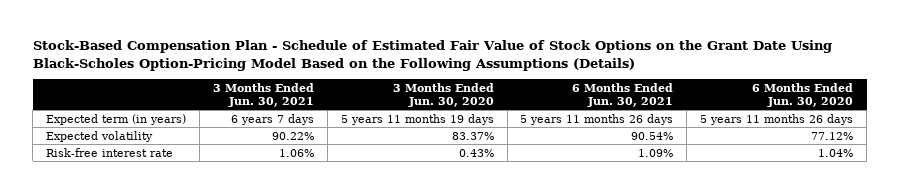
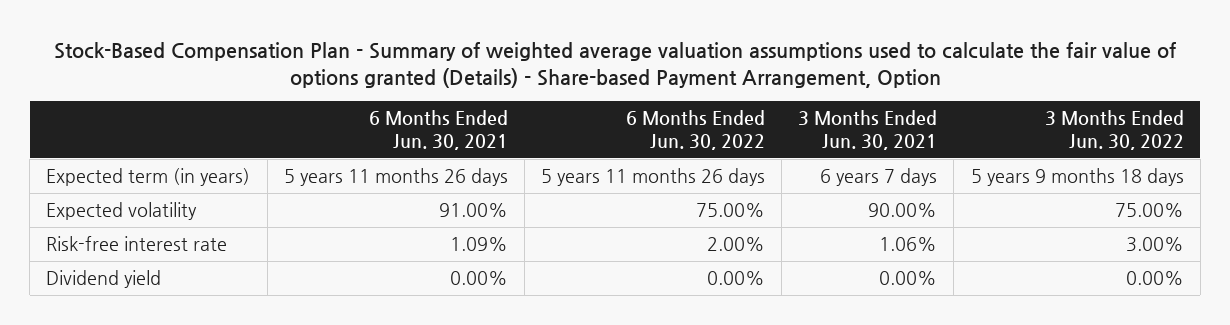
[32,40,832,71] Stock-Based Compensation Plan - Schedule of Estimated Fair Value of Stock Options on the Grant Date Using Black-Scholes Option-Pricing Model Based on the Following Assumptions (Details) -> [53,41,1176,88] Stock-Based Compensation Plan - Summary of weighted average valuation assumptions used to calculate the fair value of options granted (Details) - Share-based Payment Arrangement, Option
[392,82,494,107] 3 Months Ended Jun. 30, 2020 -> none
[752,82,854,107] 6 Months Ended Jun. 30, 2020 -> none
none -> [625,110,765,150] 6 Months Ended Jun. 30, 2022
none -> [1044,110,1184,150] 3 Months Ended Jun. 30, 2022
[271,131,314,140] 90.22% -> [868,203,938,218] 90.00%
[631,131,674,140] 90.54% -> [438,203,508,218] 91.00%
none -> [46,270,162,289] Dividend yield

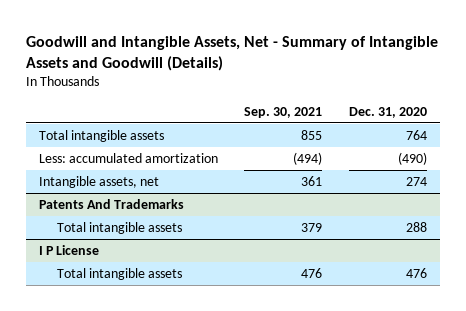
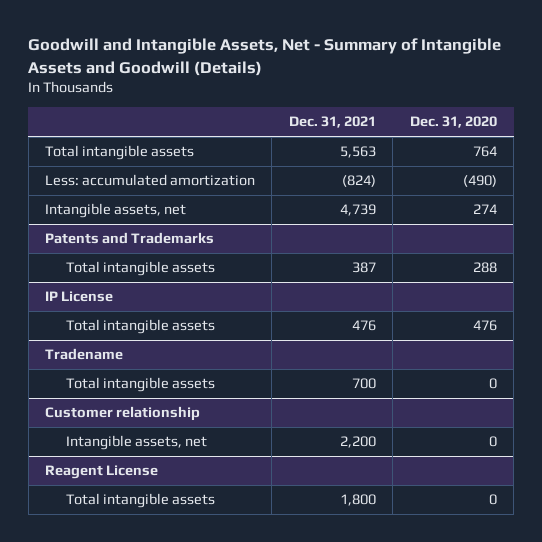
[244,106,323,118] Sep. 30, 2021 -> none
none -> [288,116,376,129] Dec. 31, 2021
[39,198,185,209] Patents And Trademarks -> [45,232,215,245] Patents and Trademarks
[39,244,100,255] I P License -> [45,291,114,303] IP License
none -> [45,348,124,361] Tradename
none -> [65,377,215,393] Total intangible assets
none -> [45,406,201,422] Customer relationship
none -> [65,435,207,451] Intangible assets, net
none -> [45,465,159,480] Reagent License
none -> [65,493,215,509] Total intangible assets

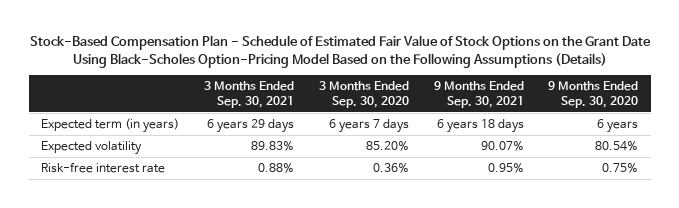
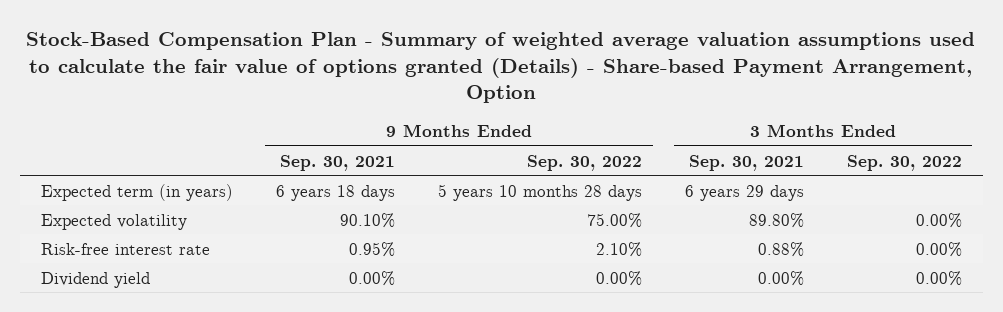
[29,35,651,68] Stock-Based Compensation Plan - Schedule of Estimated Fair Value of Stock Options on the Grant Date Using Black-Scholes Option-Pricing Model Based on the Following Assumptions (Details) -> [26,32,976,104] Stock-Based Compensation Plan - Summary of weighted average valuation assumptions used to calculate the fair value of options granted (Details) - Share-based Payment Arrangement, Option
[318,81,409,108] 3 Months Ended Sep. 30, 2020 -> none
[548,81,639,108] 9 Months Ended Sep. 30, 2020 -> none
none -> [526,154,642,171] Sep. 30, 2022
none -> [846,154,962,171] Sep. 30, 2022
[250,141,294,152] 89.83% -> [748,212,804,228] 89.80%
[480,141,524,152] 90.07% -> [340,212,396,228] 90.10%
none -> [41,271,151,288] Dividend yield

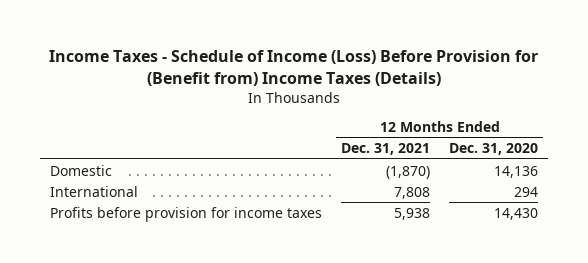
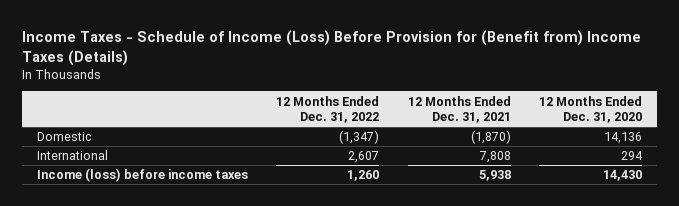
none -> [276,95,380,123] 12 Months Ended Dec. 31, 2022
[50,206,323,222] Profits before provision for income taxes -> [36,168,248,183] Income (loss) before income taxes

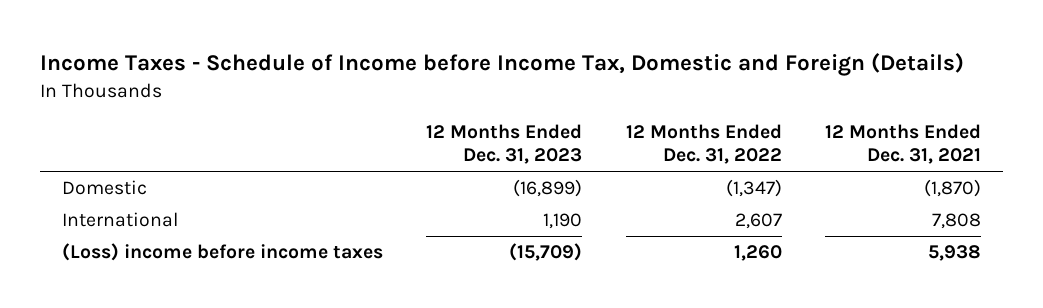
[22,30,642,66] Income Taxes - Schedule of Income (Loss) Before Provision for (Benefit from) Income Taxes (Details) -> [39,53,964,77] Income Taxes - Schedule of Income before Income Tax, Domestic and Foreign (Details)
[539,95,643,123] 12 Months Ended Dec. 31, 2020 -> none
none -> [426,124,583,165] 12 Months Ended Dec. 31, 2023
[36,168,248,183] Income (loss) before income taxes -> [61,242,383,261] (Loss) income before income taxes

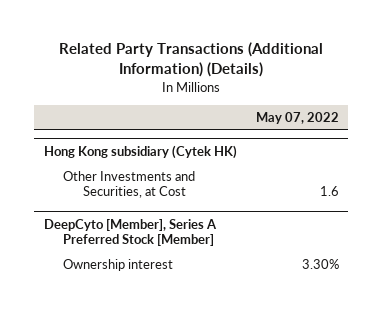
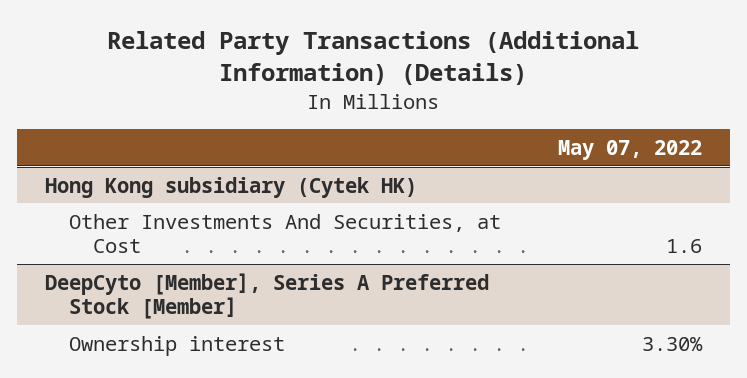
[63,171,196,199] Other Investments and Securities, at Cost -> [69,213,502,253] Other Investments And Securities, at Cost

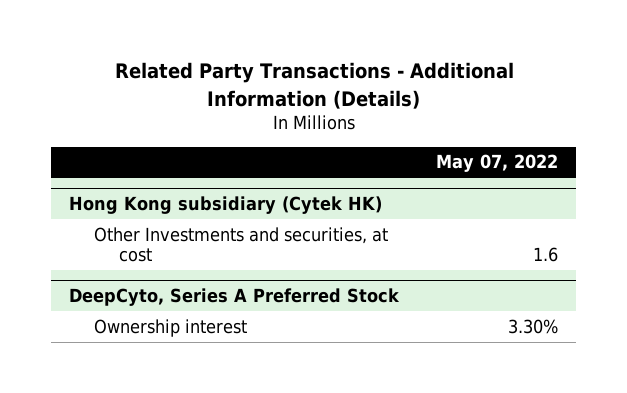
[107,30,640,85] Related Party Transactions (Additional Information) (Details) -> [114,62,514,109] Related Party Transactions - Additional Information (Details)
[69,213,502,253] Other Investments And Securities, at Cost -> [94,226,389,263] Other Investments and securities, at cost
[45,272,490,319] DeepCyto [Member], Series A Preferred Stock [Member] -> [69,287,401,306] DeepCyto, Series A Preferred Stock

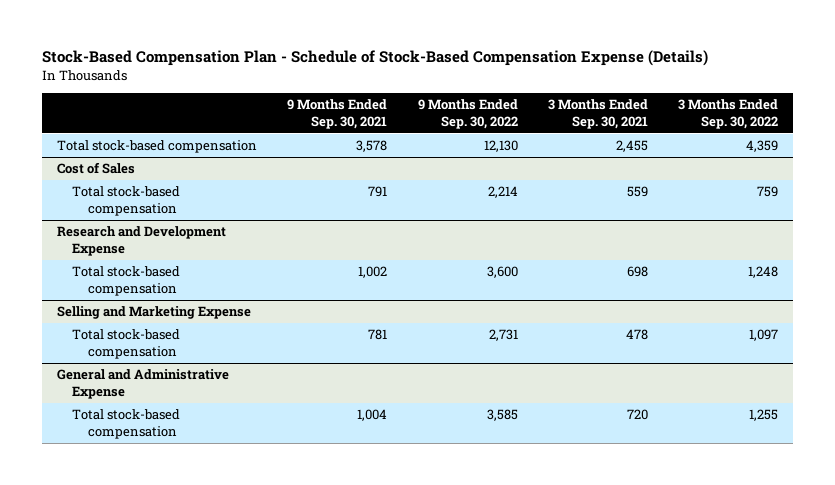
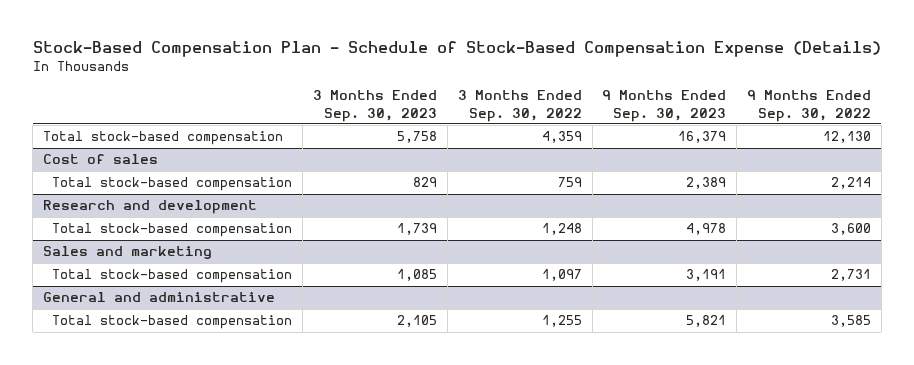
[287,98,388,129] 9 Months Ended Sep. 30, 2021 -> none
[547,98,648,129] 3 Months Ended Sep. 30, 2021 -> none
none -> [312,90,437,122] 3 Months Ended Sep. 30, 2023
none -> [602,90,727,122] 9 Months Ended Sep. 30, 2023
[56,162,135,175] Cost of Sales -> [42,154,158,165] Cost of sales
[56,226,226,257] Research and Development Expense -> [42,200,257,215] Research and development
[56,306,251,320] Selling and Marketing Expense -> [42,246,212,260] Sales and marketing
[56,369,229,400] General and Administrative Expense -> [42,292,275,303] General and administrative

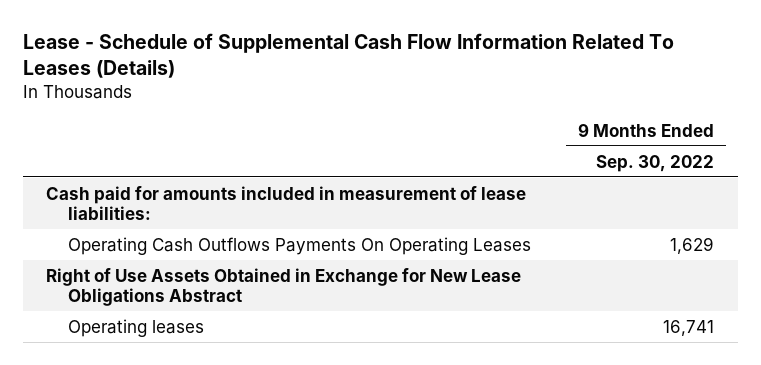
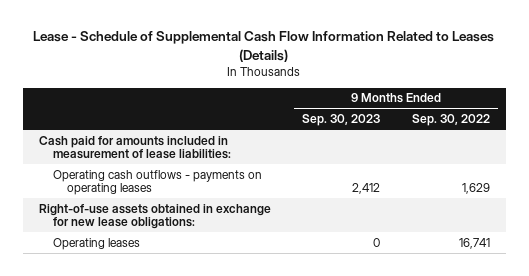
[22,32,674,79] Lease - Schedule of Supplemental Cash Flow Information Related To Leases (Details) -> [33,31,495,62] Lease - Schedule of Supplemental Cash Flow Information Related to Leases (Details)
none -> [302,114,381,127] Sep. 30, 2023
[67,236,531,255] Operating Cash Outflows Payments On Operating Leases -> [52,169,262,196] Operating cash outflows - payments on operating leases
[46,267,522,306] Right of Use Assets Obtained in Exchange for New Lease Obligations Abstract -> [38,203,271,230] Right-of-use assets obtained in exchange for new lease obligations:

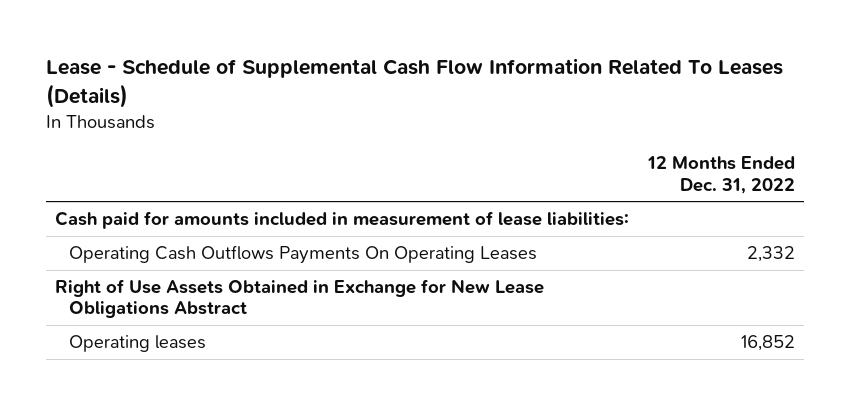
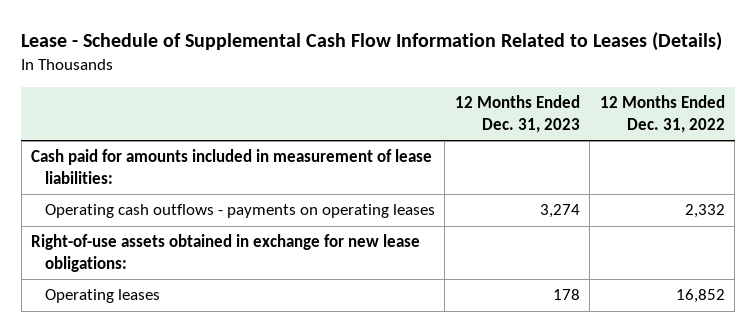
[45,58,783,108] Lease - Schedule of Supplemental Cash Flow Information Related To Leases (Details) -> [21,32,723,52] Lease - Schedule of Supplemental Cash Flow Information Related to Leases (Details)
none -> [454,95,580,134] 12 Months Ended Dec. 31, 2023
[68,245,537,265] Operating Cash Outflows Payments On Operating Leases -> [44,204,435,219] Operating cash outflows - payments on operating leases
[54,279,544,319] Right of Use Assets Obtained in Exchange for New Lease Obligations Abstract -> [31,234,421,273] Right-of-use assets obtained in exchange for new lease obligations:

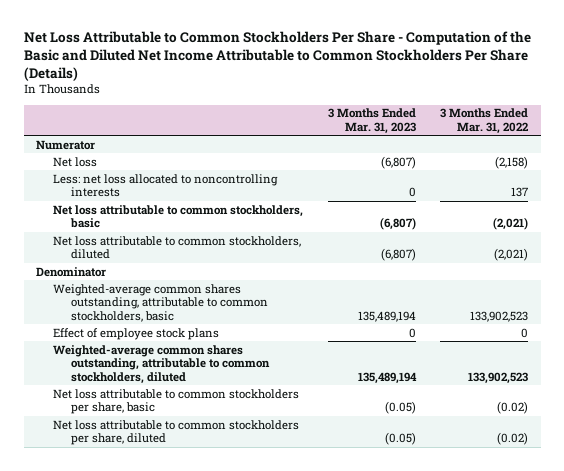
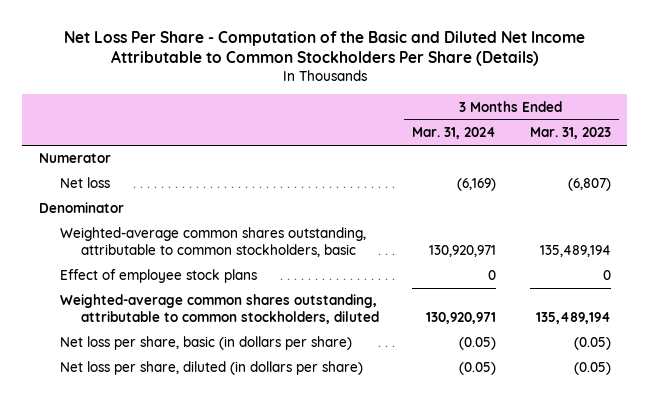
[23,30,531,81] Net Loss Attributable to Common Stockholders Per Share - Computation of the Basic and Diluted Net Income Attributable to Common Stockholders Per Share (Details) -> [63,30,585,67] Net Loss Per Share - Computation of the Basic and Diluted Net Income Attributable to Common Stockholders Per Share (Details)
[440,108,529,134] 3 Months Ended Mar. 31, 2022 -> none
none -> [412,127,497,140] Mar. 31, 2024
[53,173,279,198] Less: net loss allocated to noncontrolling interests -> none
[53,204,304,229] Net loss attributable to common stockholders, basic -> none
[53,235,302,260] Net loss attributable to common stockholders, diluted -> none
[53,388,300,415] Net loss attributable to common stockholders per share, basic -> [59,336,352,351] Net loss per share, basic (in dollars per share)
[53,419,300,446] Net loss attributable to common stockholders per share, diluted -> [59,361,363,376] Net loss per share, diluted (in dollars per share)

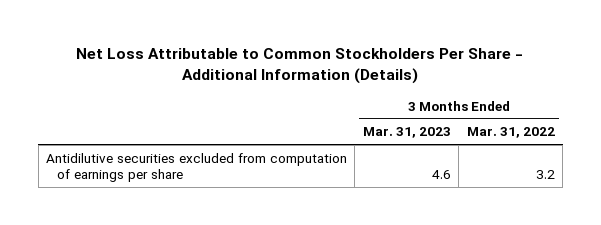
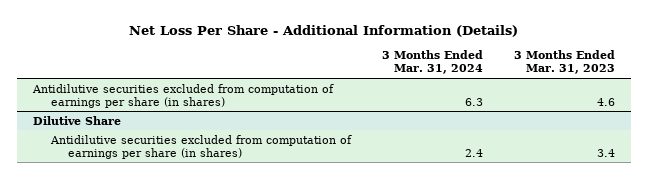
[76,47,524,84] Net Loss Attributable to Common Stockholders Per Share - Additional Information (Details) -> [129,24,519,37] Net Loss Per Share - Additional Information (Details)
[466,127,555,139] Mar. 31, 2022 -> none
none -> [382,50,484,75] 3 Months Ended Mar. 31, 2024
[46,152,348,182] Antidilutive securities excluded from computation of earnings per share -> [31,83,334,108] Antidilutive securities excluded from computation of earnings per share (in shares)
none -> [32,115,121,125] Dilutive Share
none -> [49,134,352,159] Antidilutive securities excluded from computation of earnings per share (in shares)

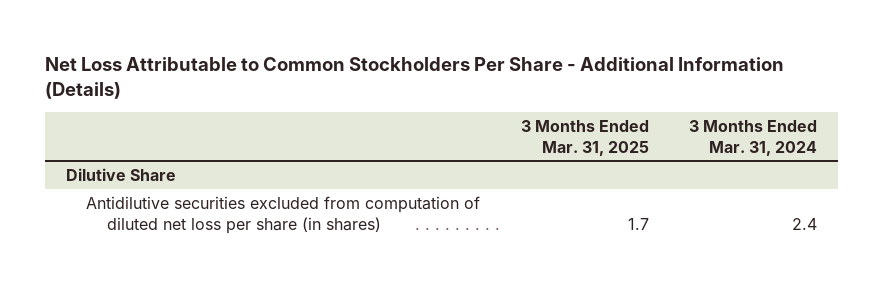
[129,24,519,37] Net Loss Per Share - Additional Information (Details) -> [45,56,785,99] Net Loss Attributable to Common Stockholders Per Share - Additional Information (Details)
[514,50,616,75] 3 Months Ended Mar. 31, 2023 -> none
none -> [520,119,649,156] 3 Months Ended Mar. 31, 2025
[31,83,334,108] Antidilutive securities excluded from computation of earnings per share (in shares) -> none
[49,134,352,159] Antidilutive securities excluded from computation of earnings per share (in shares) -> [86,195,481,234] Antidilutive securities excluded from computation of diluted net loss per share (in shares)

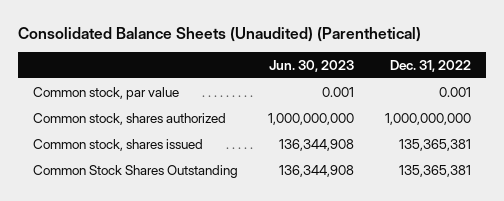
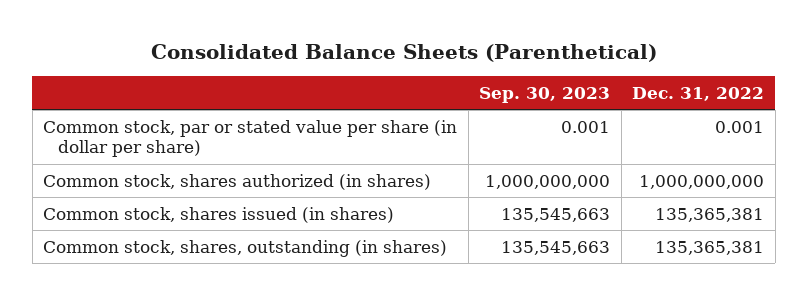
[17,26,421,42] Consolidated Balance Sheets (Unaudited) (Parenthetical) -> [150,43,657,62] Consolidated Balance Sheets (Parenthetical)
[269,59,355,72] Jun. 30, 2023 -> none
none -> [479,86,611,103] Sep. 30, 2023
[32,86,179,100] Common stock, par value -> [43,119,458,158] Common stock, par or stated value per share (in dollar per share)
[32,112,226,125] Common stock, shares authorized -> [43,173,432,190] Common stock, shares authorized (in shares)
[32,138,203,151] Common stock, shares issued -> [43,206,395,223] Common stock, shares issued (in shares)
[32,164,238,178] Common Stock Shares Outstanding -> [43,239,448,257] Common stock, shares, outstanding (in shares)

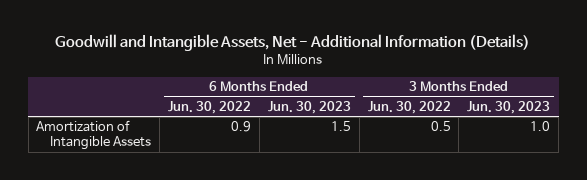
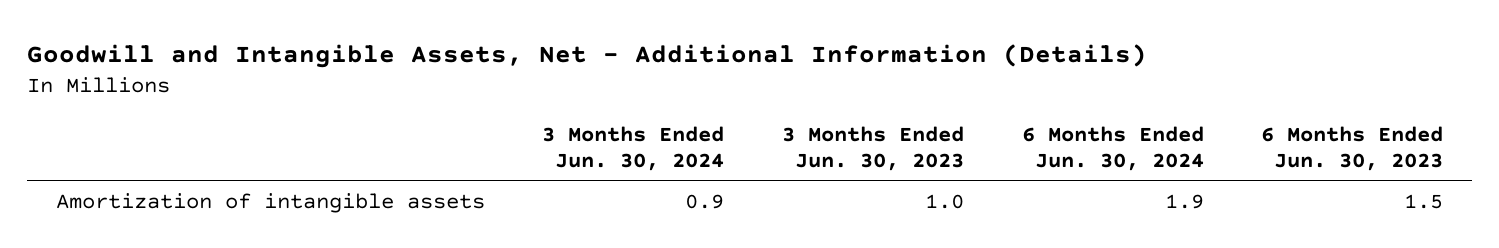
[168,100,252,114] Jun. 30, 2022 -> none
[367,100,451,114] Jun. 30, 2022 -> none
none -> [542,126,725,172] 3 Months Ended Jun. 30, 2024
none -> [1021,126,1204,172] 6 Months Ended Jun. 30, 2024
[36,120,152,151] Amortization of Intangible Assets -> [55,192,485,213] Amortization of intangible assets

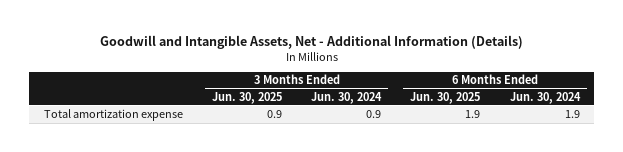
[782,126,965,172] 3 Months Ended Jun. 30, 2023 -> none
[1261,126,1444,172] 6 Months Ended Jun. 30, 2023 -> none
none -> [211,91,282,104] Jun. 30, 2025
none -> [410,91,481,104] Jun. 30, 2025
[55,192,485,213] Amortization of intangible assets -> [43,109,183,122] Total amortization expense

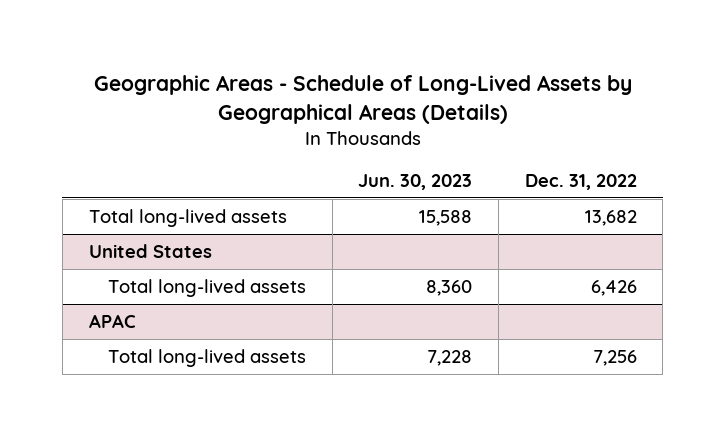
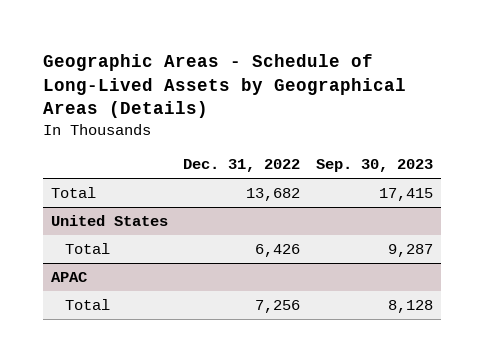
[358,173,473,190] Jun. 30, 2023 -> none
none -> [315,159,433,173] Sep. 30, 2023
[88,208,287,227] Total long-lived assets -> [50,186,96,198] Total
[107,278,306,297] Total long-lived assets -> [65,242,111,254] Total
[107,348,306,367] Total long-lived assets -> [65,298,111,310] Total

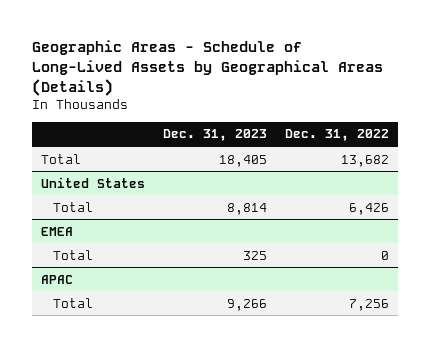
[315,159,433,173] Sep. 30, 2023 -> none
none -> [162,129,267,142] Dec. 31, 2023
none -> [41,226,74,236] EMEA
none -> [53,249,94,260] Total

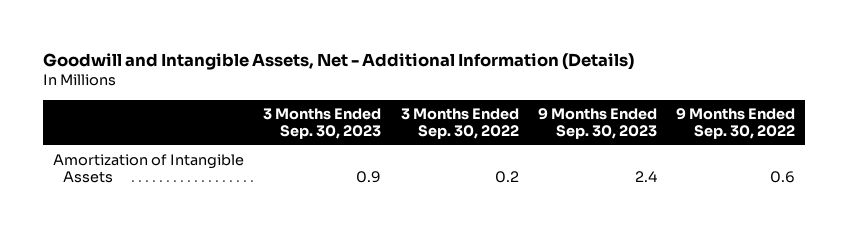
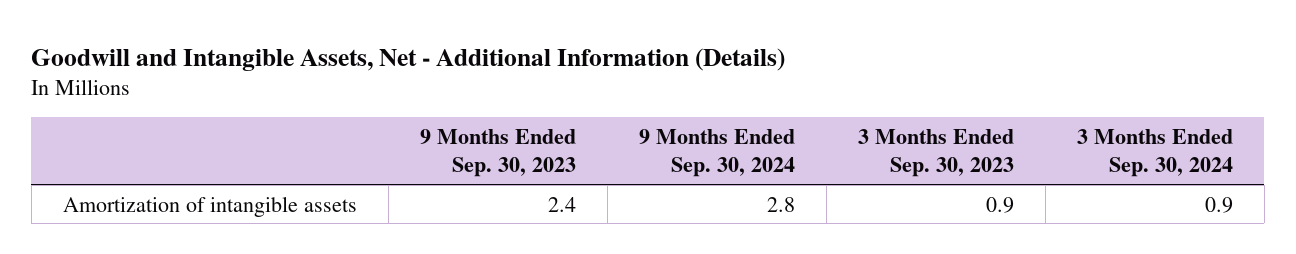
[400,107,519,139] 3 Months Ended Sep. 30, 2022 -> none
[676,107,796,139] 9 Months Ended Sep. 30, 2022 -> none
none -> [638,128,795,178] 9 Months Ended Sep. 30, 2024
none -> [1076,128,1233,178] 3 Months Ended Sep. 30, 2024
[53,154,245,184] Amortization of Intangible Assets -> [62,195,357,217] Amortization of intangible assets

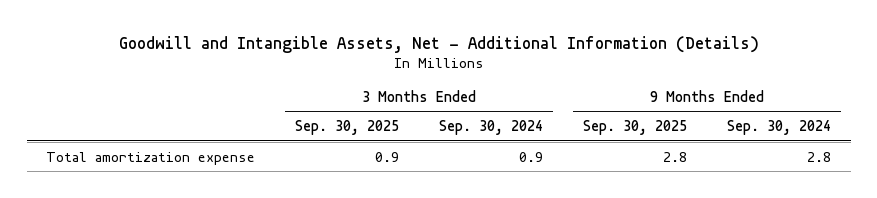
[419,128,576,178] 9 Months Ended Sep. 30, 2023 -> none
[857,128,1014,178] 3 Months Ended Sep. 30, 2023 -> none
none -> [295,119,400,135] Sep. 30, 2025
none -> [582,119,687,135] Sep. 30, 2025
[62,195,357,217] Amortization of intangible assets -> [46,151,256,165] Total amortization expense

